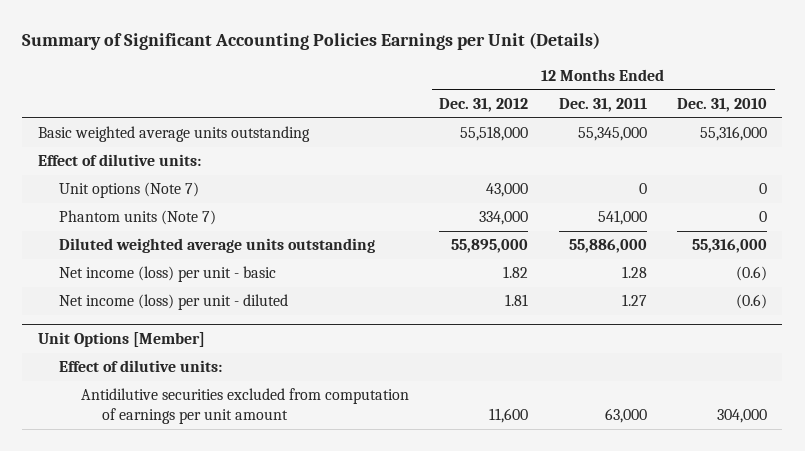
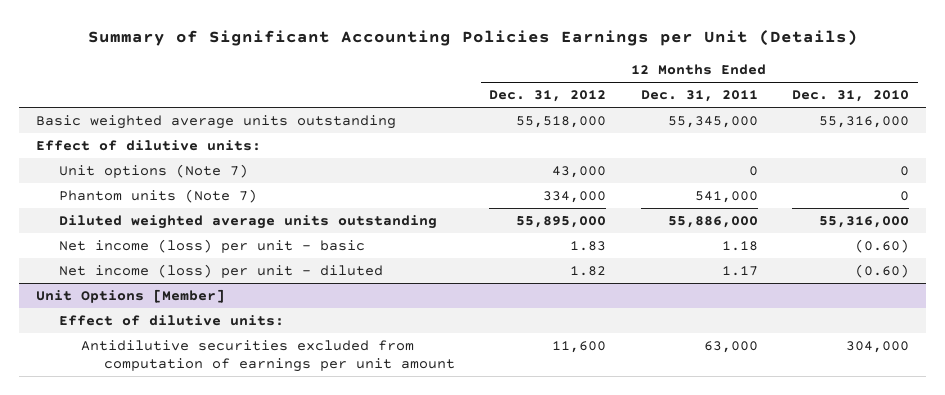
[503,266,529,279] 1.82 -> [570,240,607,251] 1.83
[621,266,647,279] 1.28 -> [721,240,758,251] 1.18
[736,266,768,282] (0.6) -> [855,238,910,253] (0.60)
[505,294,529,307] 1.81 -> [570,265,607,276] 1.82
[621,294,647,307] 1.27 -> [721,265,758,276] 1.17
[736,294,768,310] (0.6) -> [855,263,910,278] (0.60)

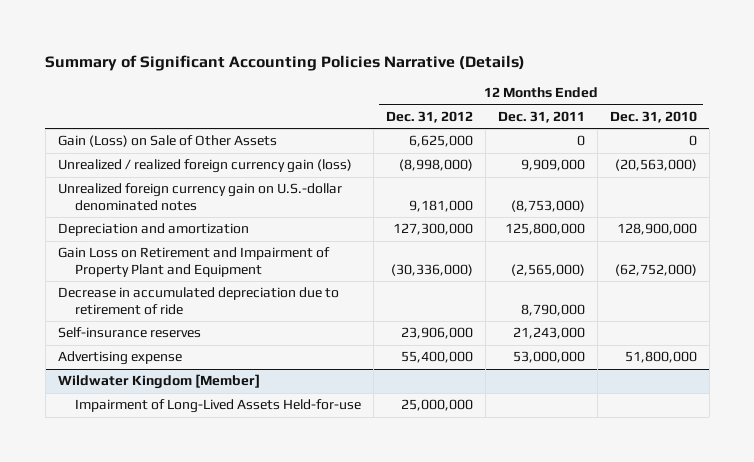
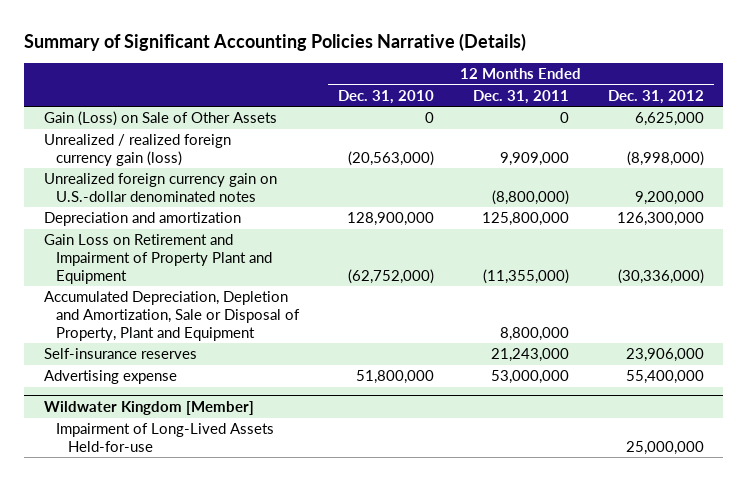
[57,287,339,315] Decrease in accumulated depreciation due to retirement of ride -> none
[408,199,473,212] 9,181,000 -> [634,190,704,205] 9,200,000
[510,199,585,212] (8,753,000) -> [491,189,569,205] (8,800,000)
[392,223,473,236] 127,300,000 -> [616,212,704,227] 126,300,000
[510,263,585,276] (2,565,000) -> [482,268,569,284] (11,355,000)
none -> [43,291,301,341] Accumulated Depreciation, Depletion and Amortization, Sale or Disposal of Property, Plant and Equipment

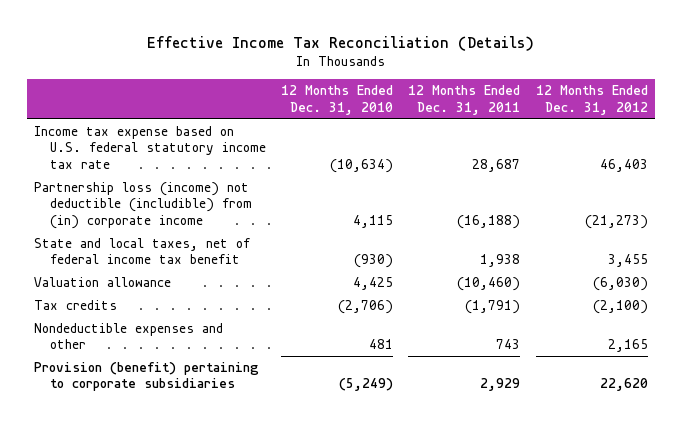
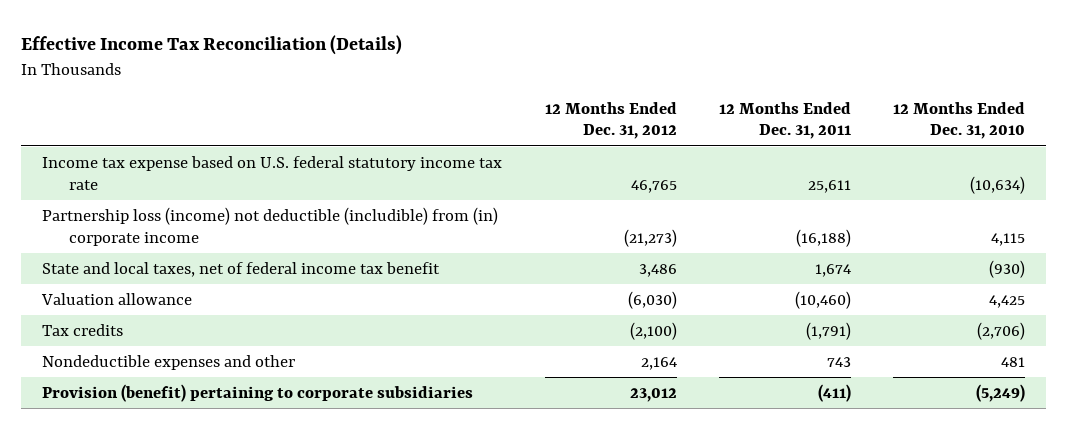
[472,158,521,172] 28,687 -> [807,179,851,193] 25,611
[599,158,648,172] 46,403 -> [630,179,677,193] 46,765
[480,254,521,268] 1,938 -> [814,263,851,277] 1,674
[607,254,648,268] 3,455 -> [638,263,677,277] 3,486
[607,339,648,353] 2,165 -> [640,356,677,370] 2,164
[480,378,521,392] 2,929 -> [817,383,851,402] (411)
[599,378,648,392] 22,620 -> [629,387,677,402] 23,012

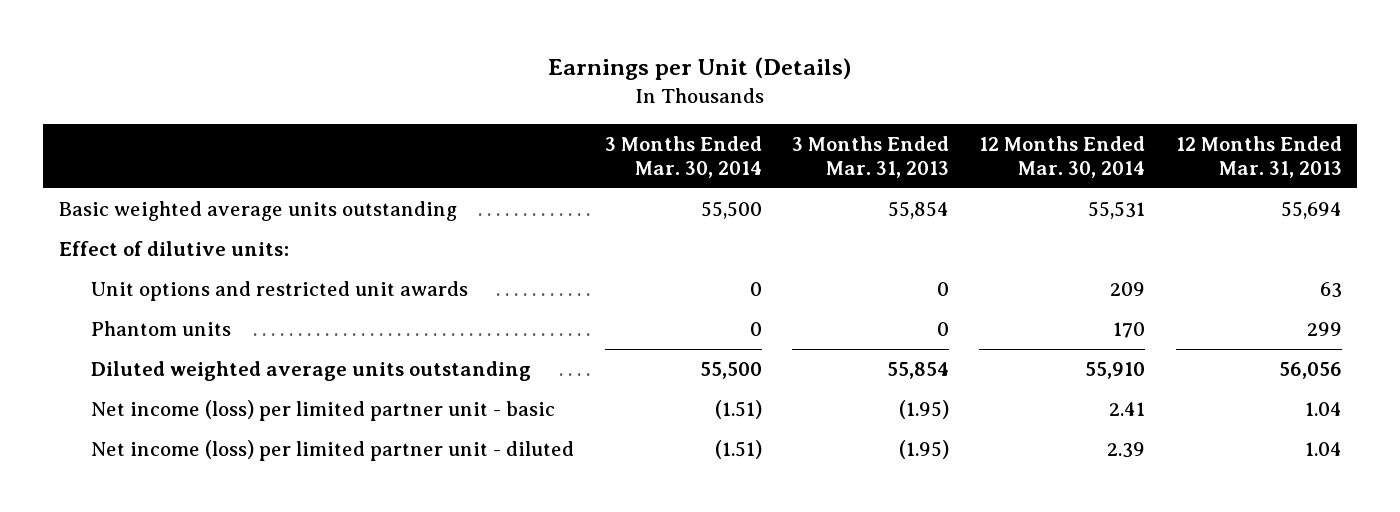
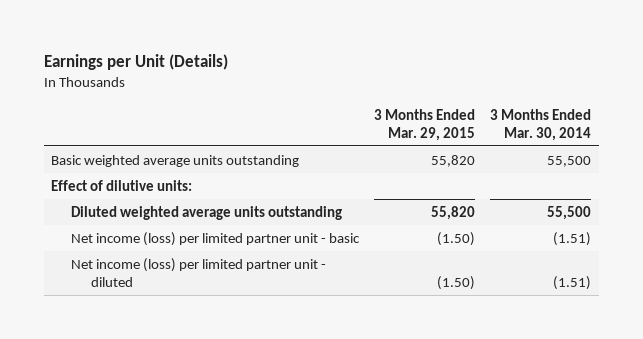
[792,135,950,179] 3 Months Ended Mar. 31, 2013 -> none
[979,135,1146,179] 12 Months Ended Mar. 30, 2014 -> none
[1175,135,1342,179] 12 Months Ended Mar. 31, 2013 -> none
none -> [374,108,476,141] 3 Months Ended Mar. 29, 2015
[91,280,469,301] Unit options and restricted unit awards -> none
[91,320,232,336] Phantom units -> none

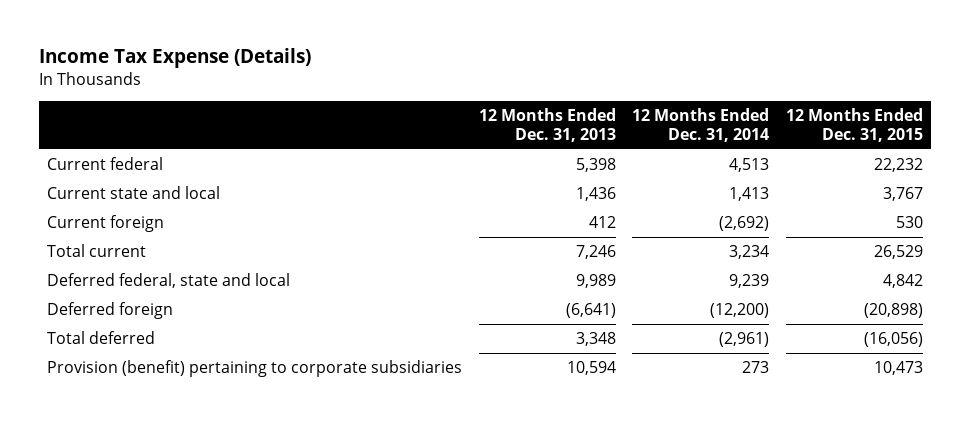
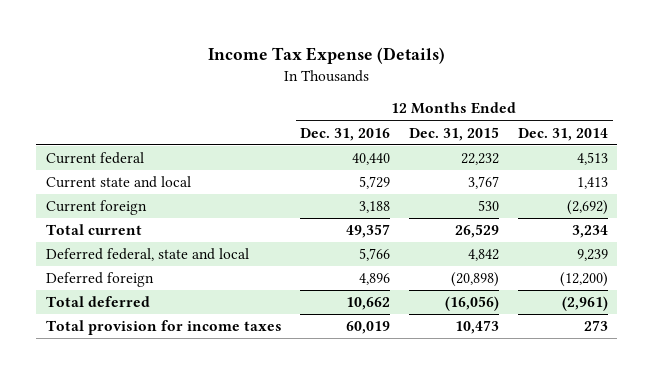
[478,107,616,143] 12 Months Ended Dec. 31, 2013 -> none
none -> [300,127,391,141] Dec. 31, 2016
[47,360,463,378] Provision (benefit) pertaining to corporate subsidiaries -> [45,320,282,336] Total provision for income taxes

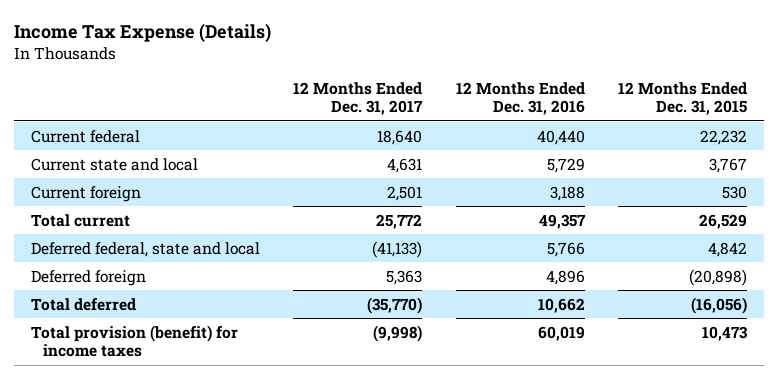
[517,127,608,141] Dec. 31, 2014 -> none
none -> [293,81,424,116] 12 Months Ended Dec. 31, 2017
[45,320,282,336] Total provision for income taxes -> [30,324,238,358] Total provision (benefit) for income taxes

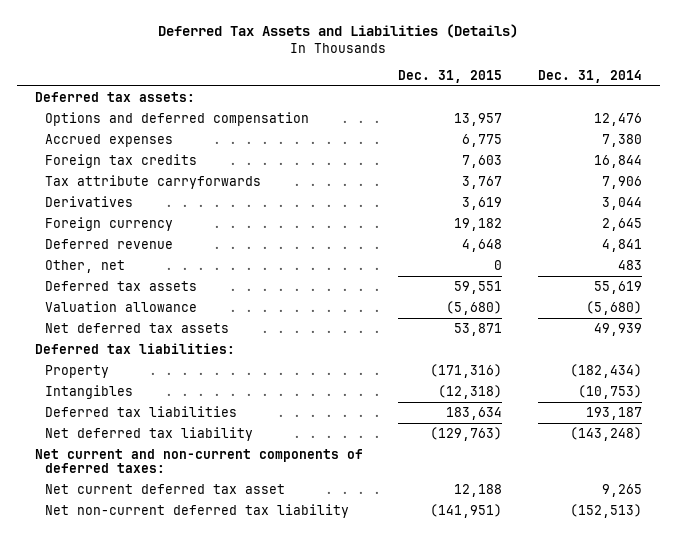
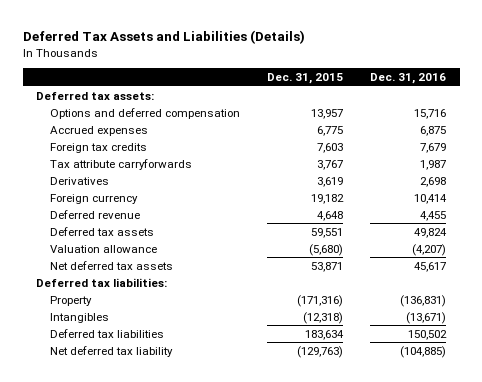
[537,69,642,83] Dec. 31, 2014 -> none
none -> [370,73,447,85] Dec. 31, 2016
[44,259,125,273] Other, net -> none
[34,448,363,474] Net current and non-current components of deferred taxes: -> none
[44,483,285,494] Net current deferred tax asset -> none
[44,503,349,518] Net non-current deferred tax liability -> none

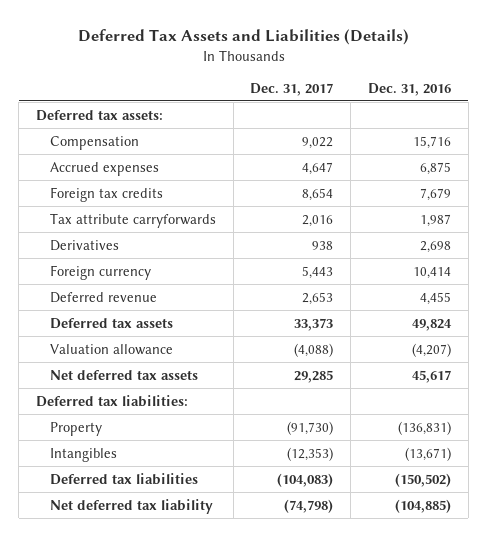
[267,73,344,85] Dec. 31, 2015 -> none
none -> [250,82,334,96] Dec. 31, 2017
[50,107,241,119] Options and deferred compensation -> [49,135,139,150] Compensation
[408,329,448,340] 150,502 -> [395,472,452,487] (150,502)

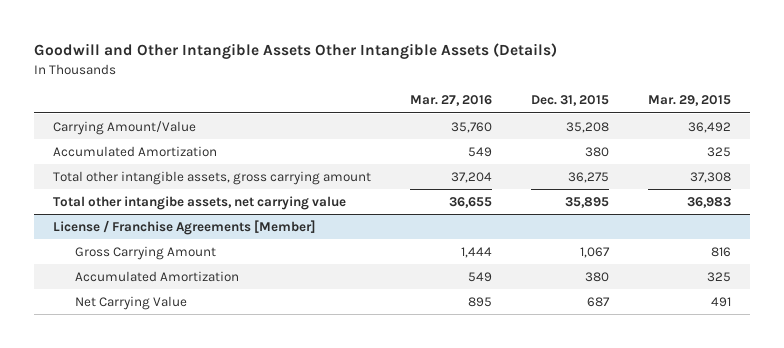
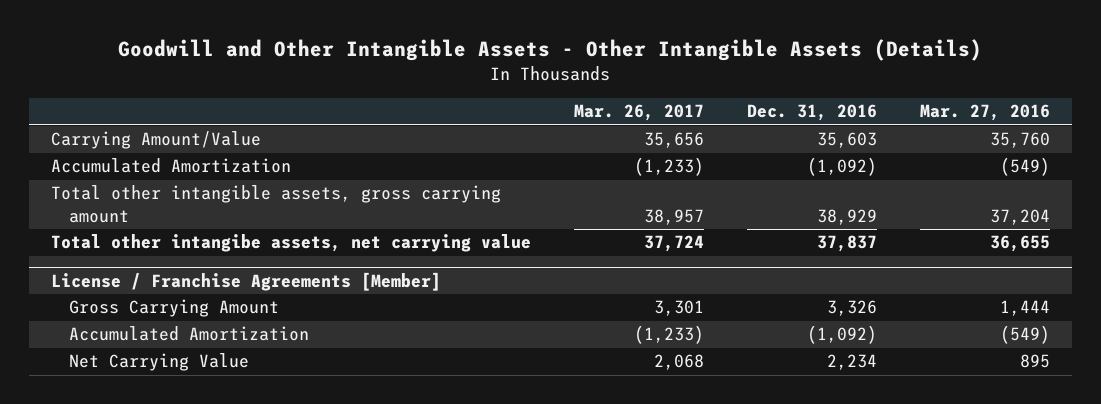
[33,43,557,60] Goodwill and Other Intangible Assets Other Intangible Assets (Details) -> [118,39,983,62] Goodwill and Other Intangible Assets - Other Intangible Assets (Details)
[530,95,609,107] Dec. 31, 2015 -> none
[647,95,731,107] Mar. 29, 2015 -> none
none -> [573,104,704,122] Mar. 26, 2017
none -> [747,104,878,122] Dec. 31, 2016
[468,146,493,157] 549 -> [1000,157,1051,177] (549)
[468,271,493,282] 549 -> [1000,325,1051,345] (549)

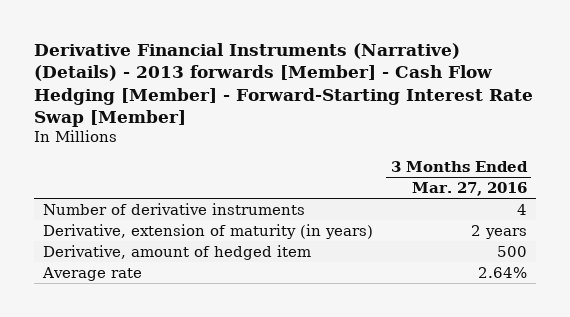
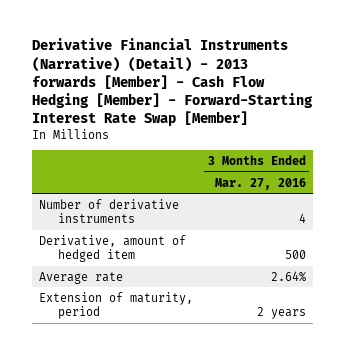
[33,43,533,127] Derivative Financial Instruments (Narrative) (Details) - 2013 forwards [Member] - Cash Flow Hedging [Member] - Forward-Starting Interest Rate Swap [Member] -> [32,38,314,127] Derivative Financial Instruments (Narrative) (Detail) - 2013 forwards [Member] - Cash Flow Hedging [Member] - Forward-Starting Interest Rate Swap [Member]
[42,223,373,239] Derivative, extension of maturity (in years) -> none
none -> [39,291,194,320] Extension of maturity, period

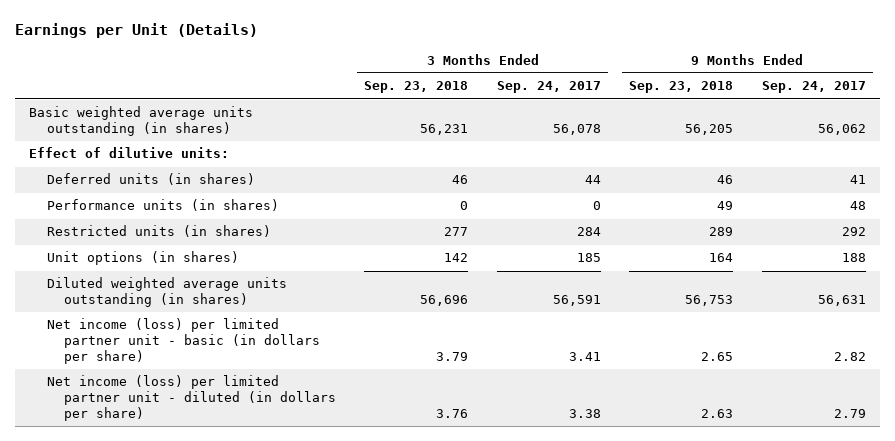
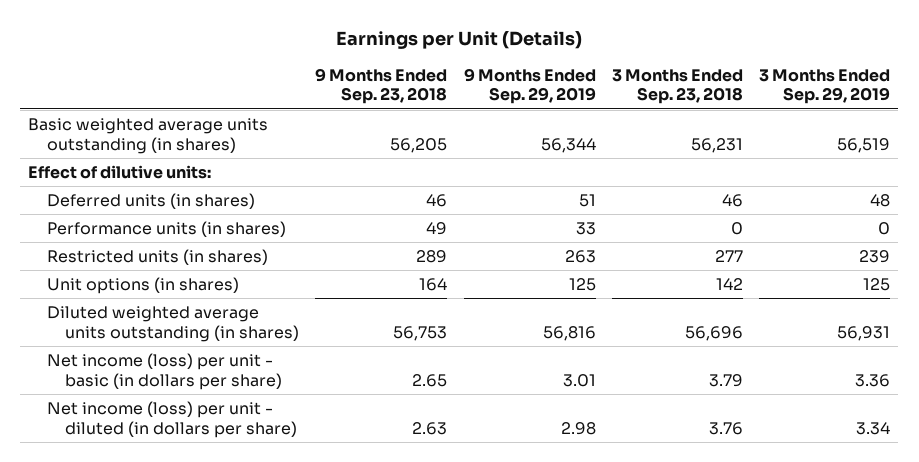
[496,81,601,94] Sep. 24, 2017 -> none
[761,81,866,94] Sep. 24, 2017 -> none
none -> [463,67,596,105] 9 Months Ended Sep. 29, 2019
none -> [759,68,891,105] 3 Months Ended Sep. 29, 2019
[46,318,320,364] Net income (loss) per limited partner unit - basic (in dollars per share) -> [46,352,283,390] Net income (loss) per unit - basic (in dollars per share)
[46,375,336,421] Net income (loss) per limited partner unit - diluted (in dollars per share) -> [46,400,298,438] Net income (loss) per unit - diluted (in dollars per share)

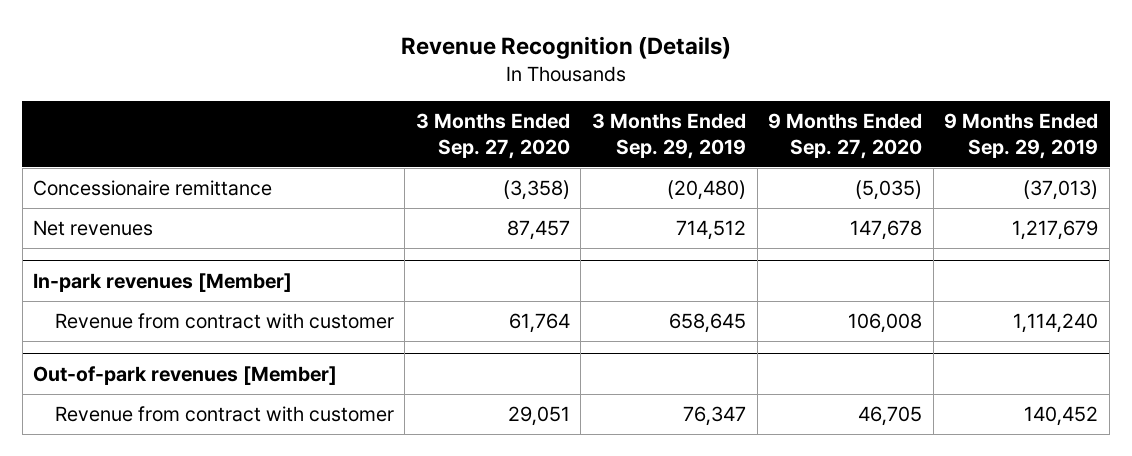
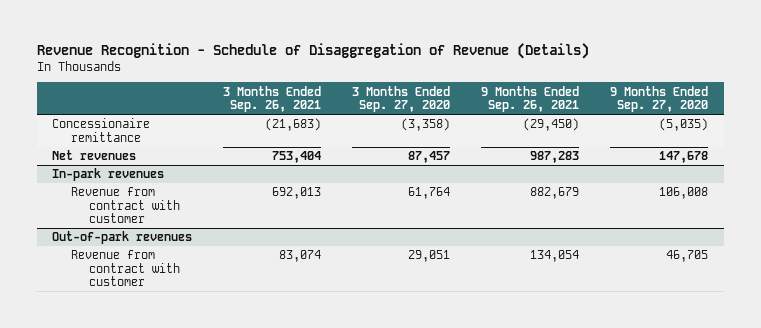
[400,35,731,59] Revenue Recognition (Details) -> [36,43,589,60] Revenue Recognition - Schedule of Disaggregation of Revenue (Details)
[592,113,747,159] 3 Months Ended Sep. 29, 2019 -> none
[944,113,1099,159] 9 Months Ended Sep. 29, 2019 -> none
none -> [223,85,322,113] 3 Months Ended Sep. 26, 2021
none -> [481,85,580,113] 9 Months Ended Sep. 26, 2021
[33,272,293,292] In-park revenues [Member] -> [52,168,165,182] In-park revenues
[33,365,338,385] Out-of-park revenues [Member] -> [52,231,193,245] Out-of-park revenues

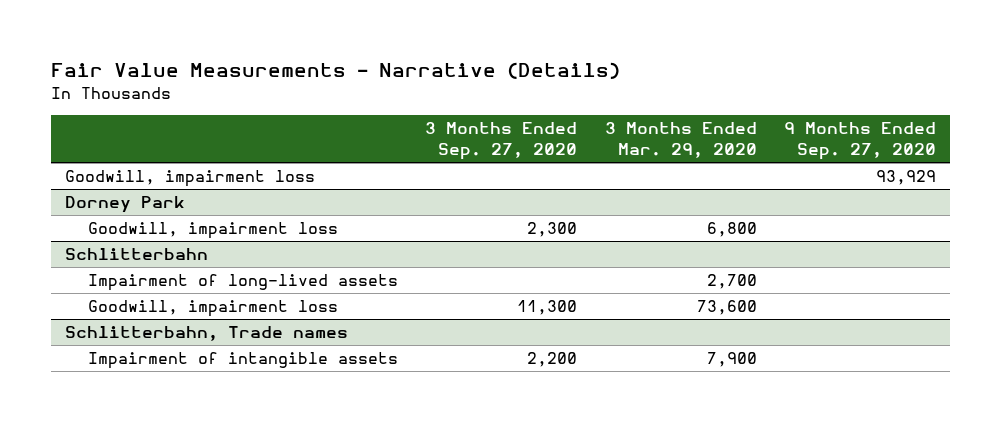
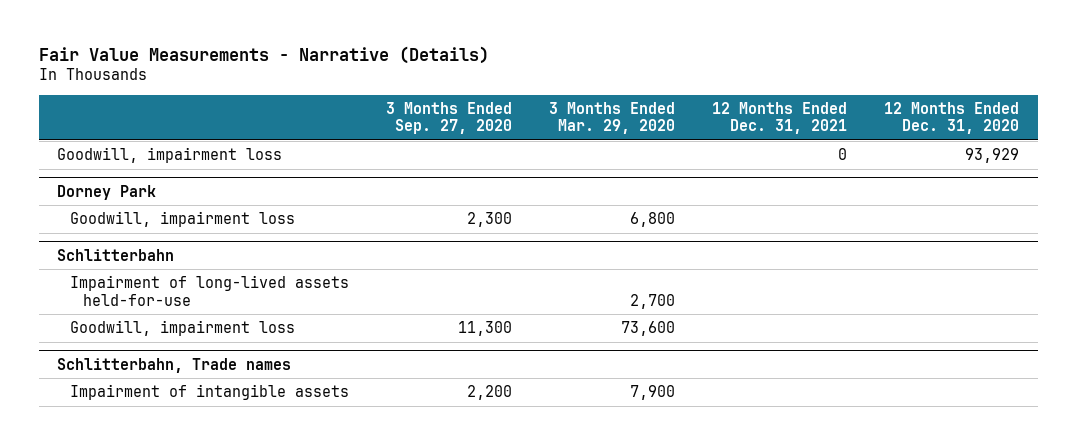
[784,122,937,161] 9 Months Ended Sep. 27, 2020 -> none
none -> [712,101,848,135] 12 Months Ended Dec. 31, 2021
none -> [884,101,1020,135] 12 Months Ended Dec. 31, 2020
[87,274,398,292] Impairment of long-lived assets -> [70,274,350,306] Impairment of long-lived assets held-for-use

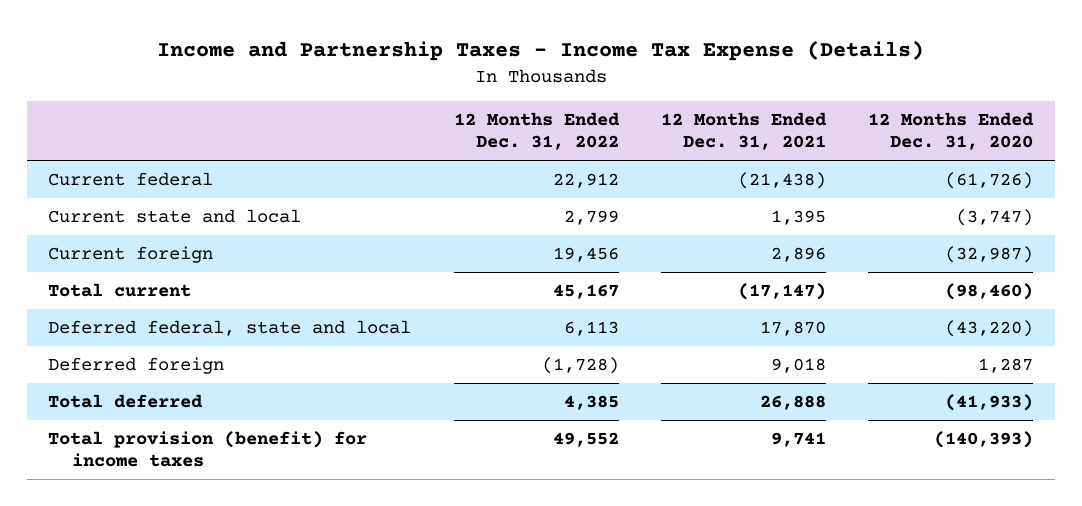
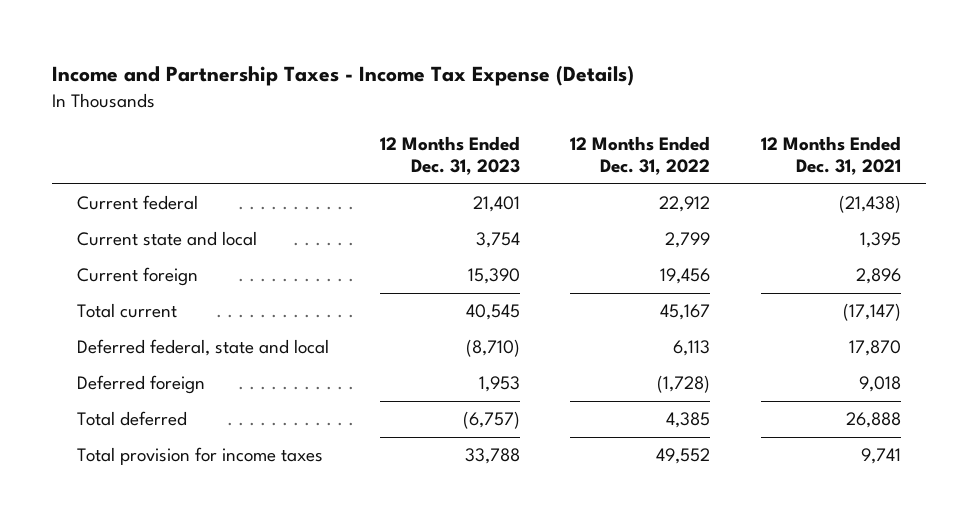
[868,112,1035,151] 12 Months Ended Dec. 31, 2020 -> none
none -> [379,135,520,175] 12 Months Ended Dec. 31, 2023
[48,430,368,468] Total provision (benefit) for income taxes -> [77,447,324,466] Total provision for income taxes

